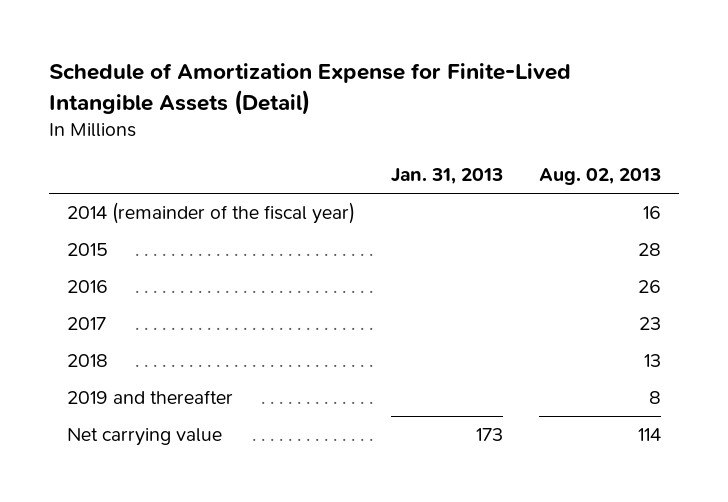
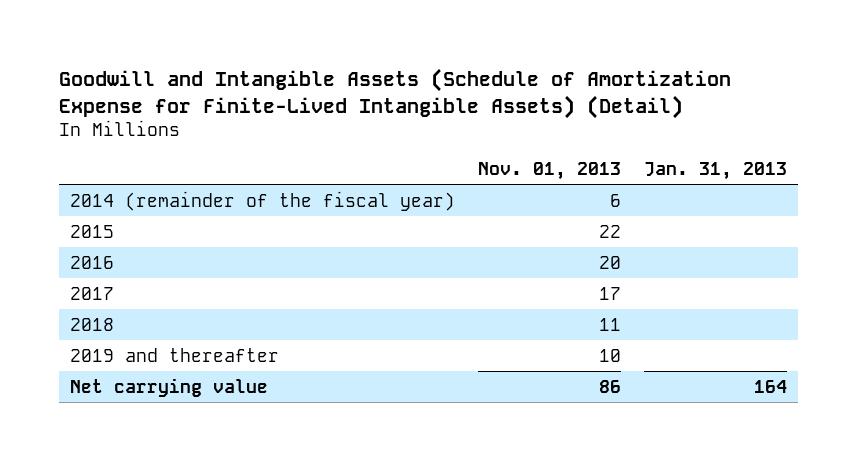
[48,63,571,115] Schedule of Amortization Expense for Finite-Lived Intangible Assets (Detail) -> [58,67,731,119] Goodwill and Intangible Assets (Schedule of Amortization Expense for Finite-Lived Intangible Assets) (Detail)
[538,168,661,186] Aug. 02, 2013 -> none
none -> [478,161,622,180] Nov. 01, 2013
[475,428,503,442] 173 -> [753,379,787,393] 164

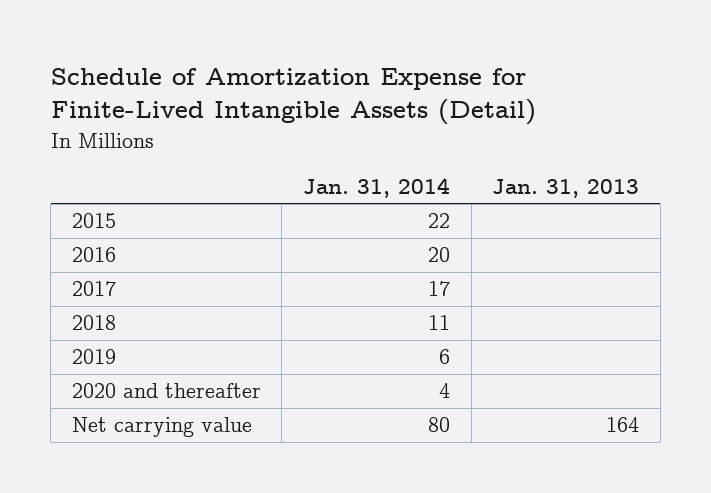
[58,67,731,119] Goodwill and Intangible Assets (Schedule of Amortization Expense for Finite-Lived Intangible Assets) (Detail) -> [50,67,536,126] Schedule of Amortization Expense for Finite-Lived Intangible Assets (Detail)
[478,161,622,180] Nov. 01, 2013 -> none
none -> [303,177,451,198] Jan. 31, 2014
[70,190,456,211] 2014 (remainder of the fiscal year) -> none
none -> [71,349,116,365] 2019
[70,347,280,362] 2019 and thereafter -> [71,383,261,399] 2020 and thereafter

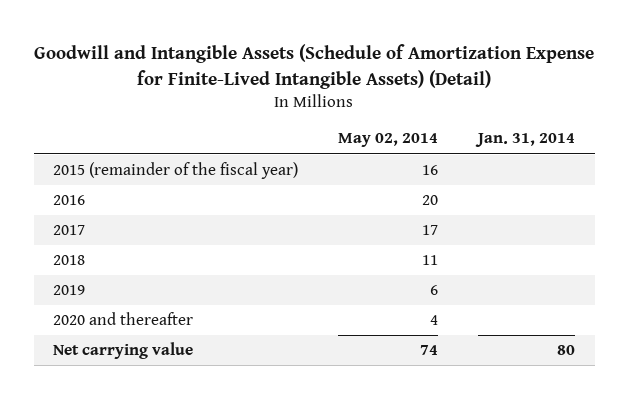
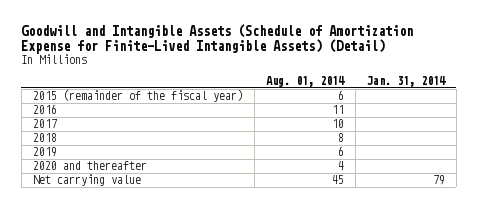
[338,133,439,148] May 02, 2014 -> none
none -> [265,76,345,88] Aug. 01, 2014
[556,345,575,356] 80 -> [432,175,445,186] 79

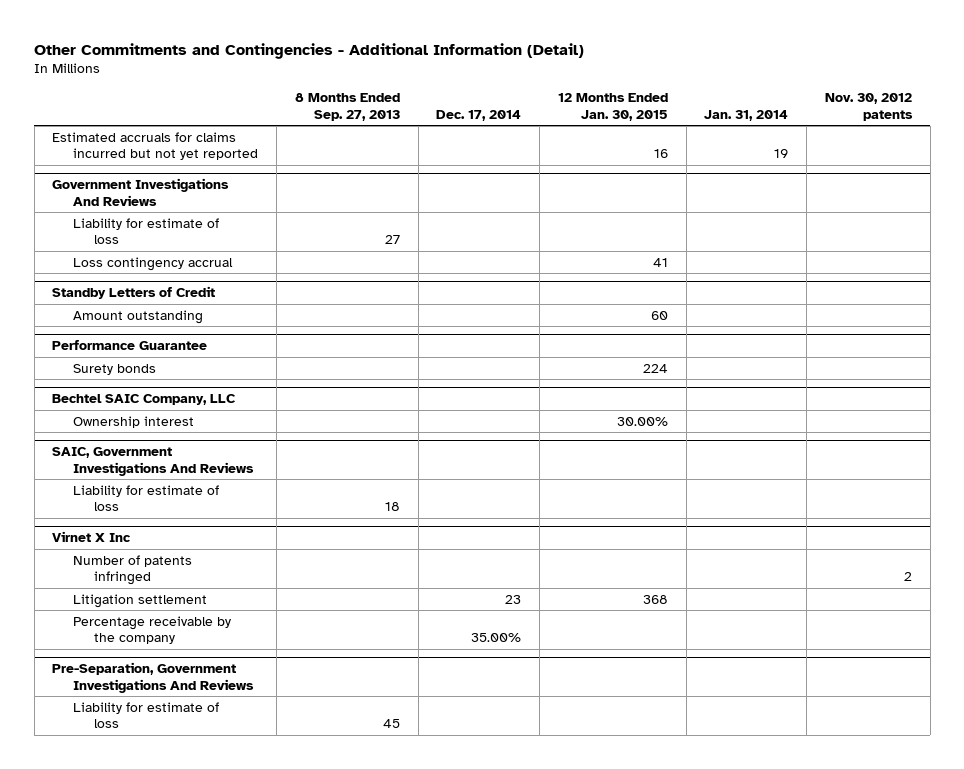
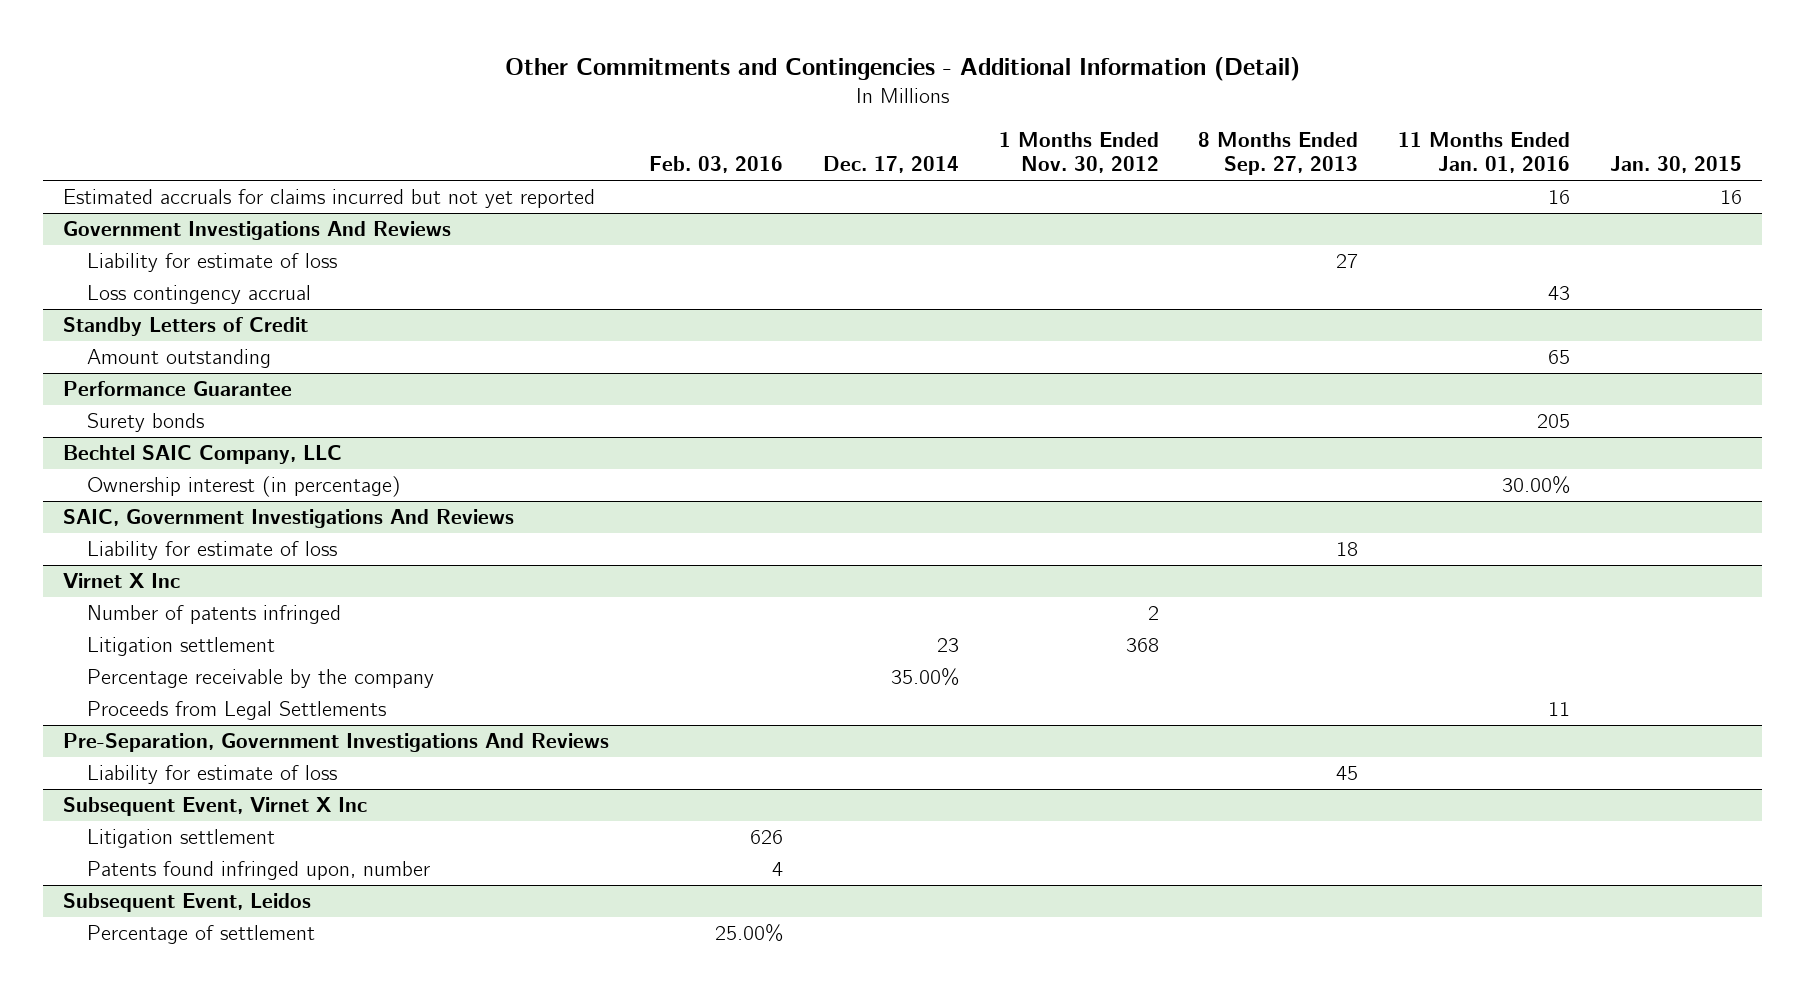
[557,92,668,121] 12 Months Ended Jan. 30, 2015 -> none
[704,109,789,121] Jan. 31, 2014 -> none
[824,92,913,121] Nov. 30, 2012 patents -> none
none -> [648,156,783,174] Feb. 03, 2016
none -> [998,132,1159,174] 1 Months Ended Nov. 30, 2012
none -> [1398,132,1571,174] 11 Months Ended Jan. 01, 2016
none -> [1610,156,1743,174] Jan. 30, 2015
[73,415,195,428] Ownership interest -> [87,476,402,498] Ownership interest (in percentage)
none -> [87,701,387,721] Proceeds from Legal Settlements
none -> [62,797,367,817] Subsequent Event, Virnet X Inc
none -> [87,829,276,849] Litigation settlement
none -> [87,861,431,881] Patents found infringed upon, number
none -> [62,893,311,913] Subsequent Event, Leidos
none -> [87,925,316,945] Percentage of settlement

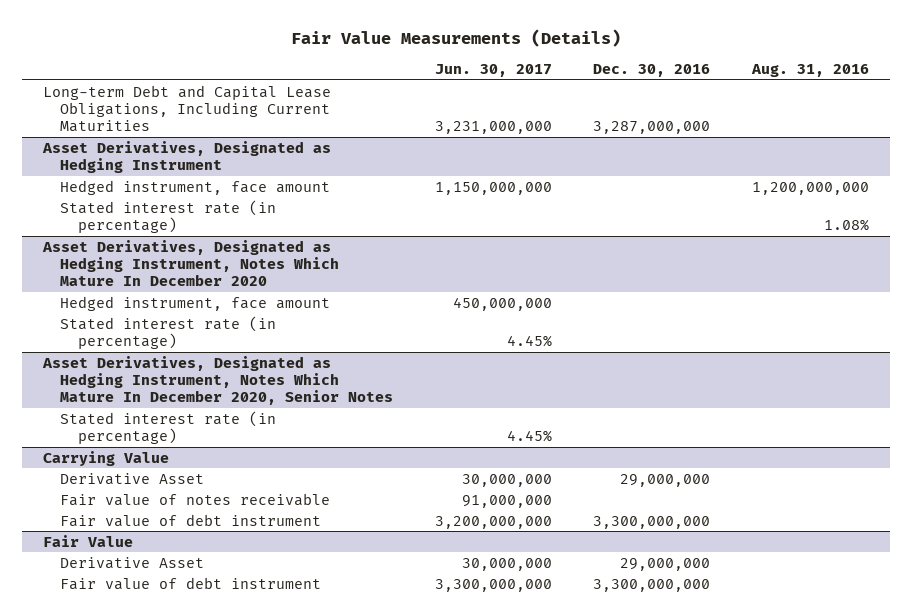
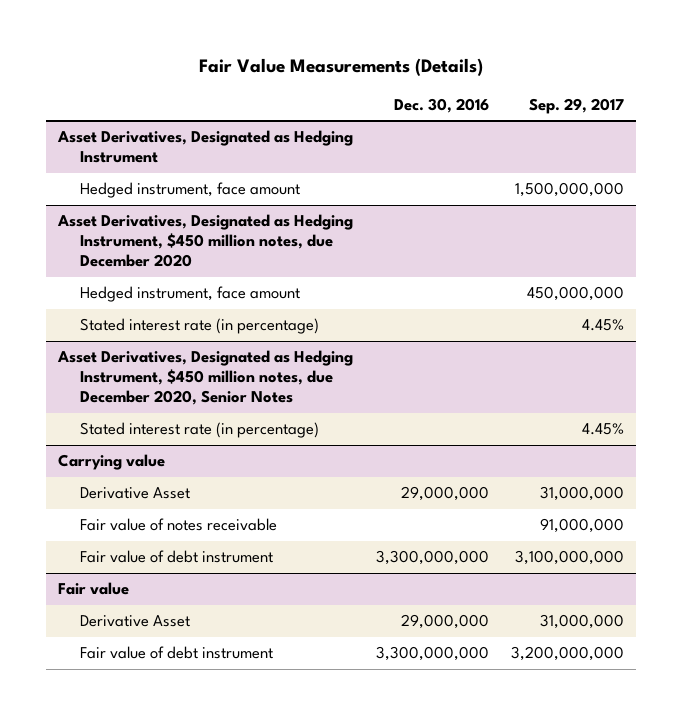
[434,64,552,78] Jun. 30, 2017 -> none
[751,64,870,78] Aug. 31, 2016 -> none
none -> [529,97,625,114] Sep. 29, 2017
[42,84,331,133] Long-term Debt and Capital Lease Obligations, Including Current Maturities -> none
[60,199,277,233] Stated interest rate (in percentage) -> none
[41,239,340,287] Asset Derivatives, Designated as Hedging Instrument, Notes Which Mature In December 2020 -> [56,214,353,268] Asset Derivatives, Designated as Hedging Instrument, $450 million notes, due December 2020
[41,355,394,406] Asset Derivatives, Designated as Hedging Instrument, Notes Which Mature In December 2020, Senior Notes -> [56,350,353,406] Asset Derivatives, Designated as Hedging Instrument, $450 million notes, due December 2020, Senior Notes
[42,450,169,466] Carrying Value -> [57,454,165,471] Carrying value
[42,534,133,547] Fair Value -> [57,582,129,596] Fair value

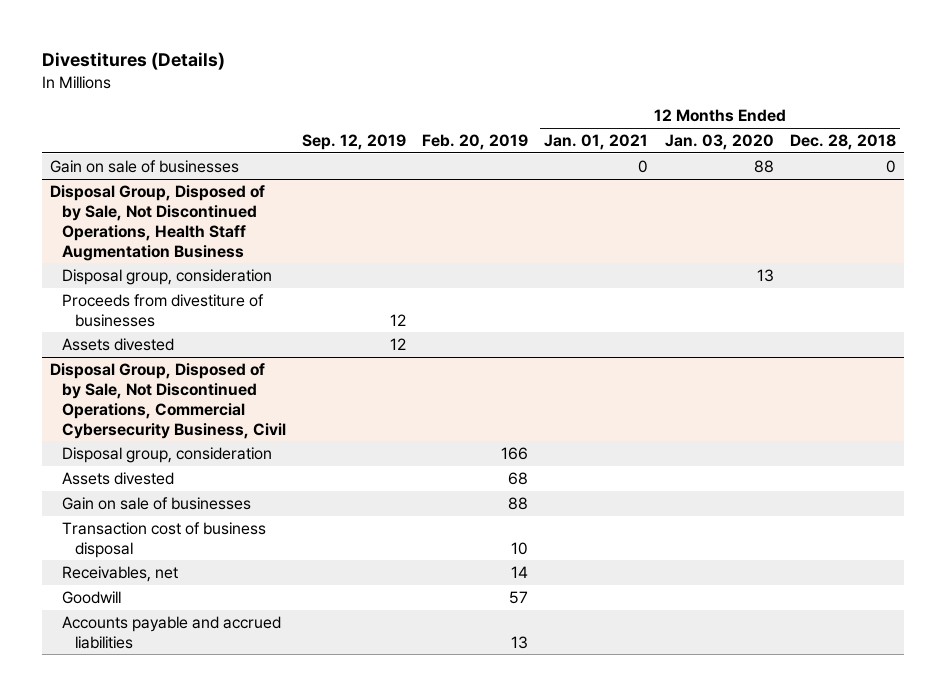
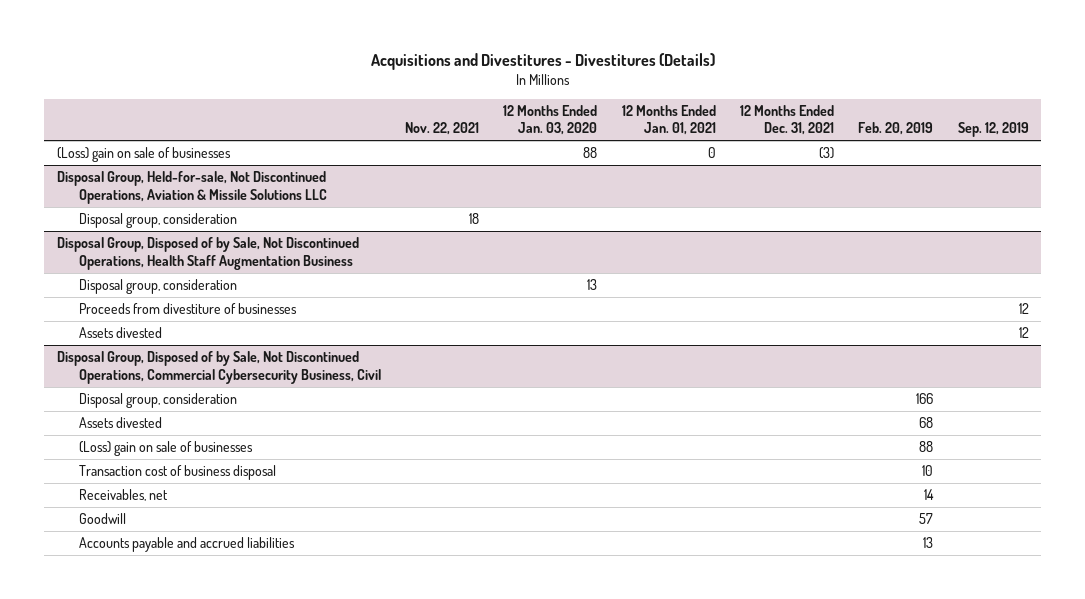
[41,52,225,71] Divestitures (Details) -> [370,53,715,71] Acquisitions and Divestitures - Divestitures (Details)
[789,134,896,151] Dec. 28, 2018 -> none
none -> [405,122,480,136] Nov. 22, 2021
none -> [740,104,835,136] 12 Months Ended Dec. 31, 2021
[49,159,239,173] Gain on sale of businesses -> [56,147,231,163] (Loss) gain on sale of businesses
none -> [56,171,327,204] Disposal Group, Held-for-sale, Not Discontinued Operations, Aviation & Missile Solutions LLC
none -> [78,213,237,229] Disposal group, consideration
[62,496,252,510] Gain on sale of businesses -> [78,441,253,457] (Loss) gain on sale of businesses

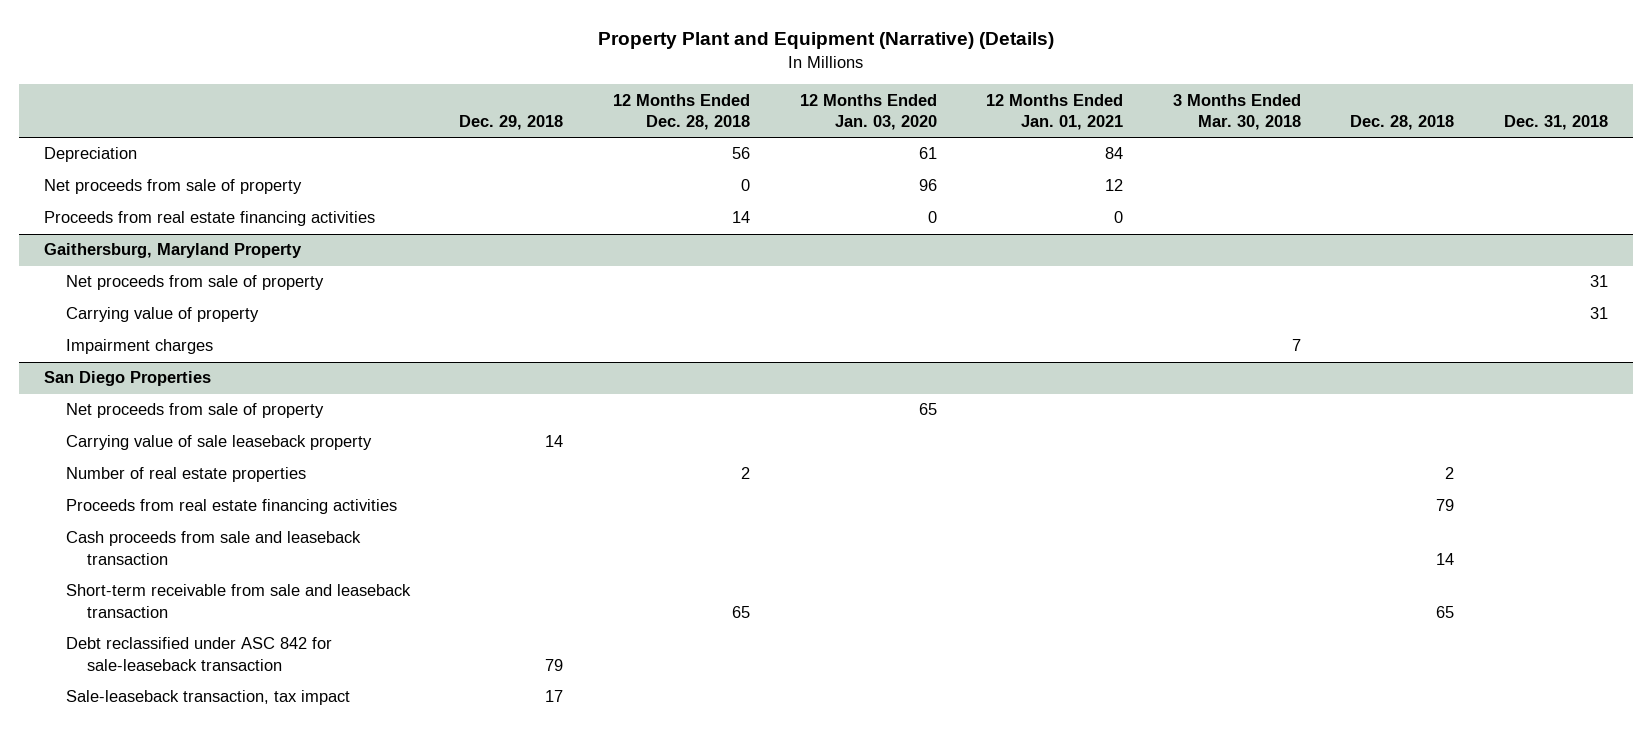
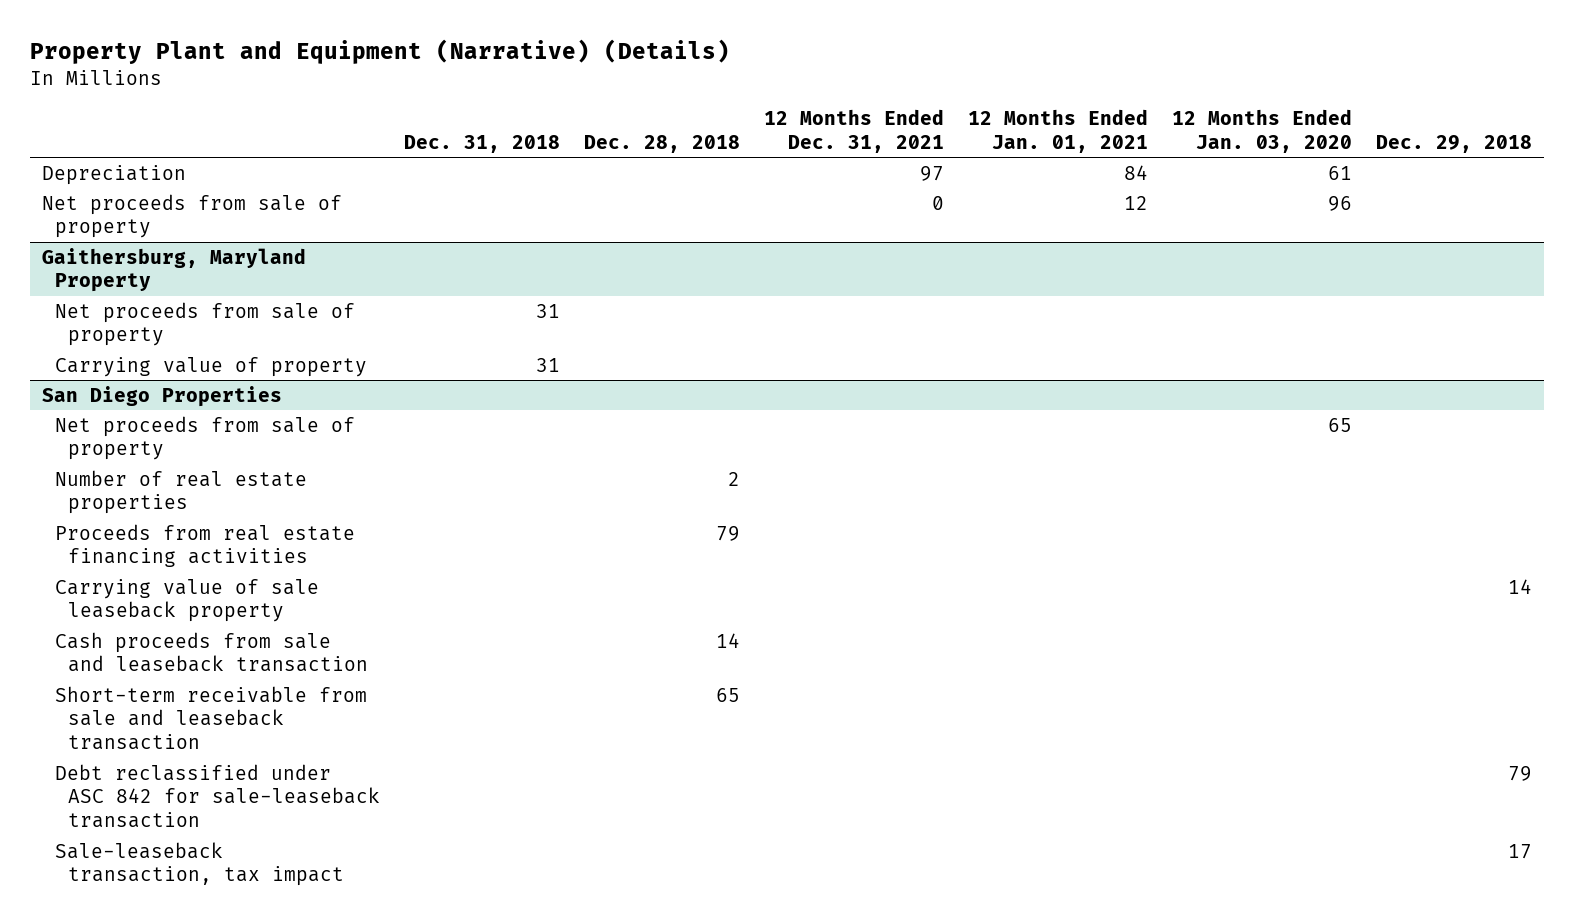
[612,93,750,131] 12 Months Ended Dec. 28, 2018 -> none
[1172,93,1301,131] 3 Months Ended Mar. 30, 2018 -> none
none -> [764,109,945,153] 12 Months Ended Dec. 31, 2021
[44,211,376,227] Proceeds from real estate financing activities -> none
[65,339,213,355] Impairment charges -> none
[65,435,372,451] Carrying value of sale leaseback property -> [54,578,319,623] Carrying value of sale leaseback property

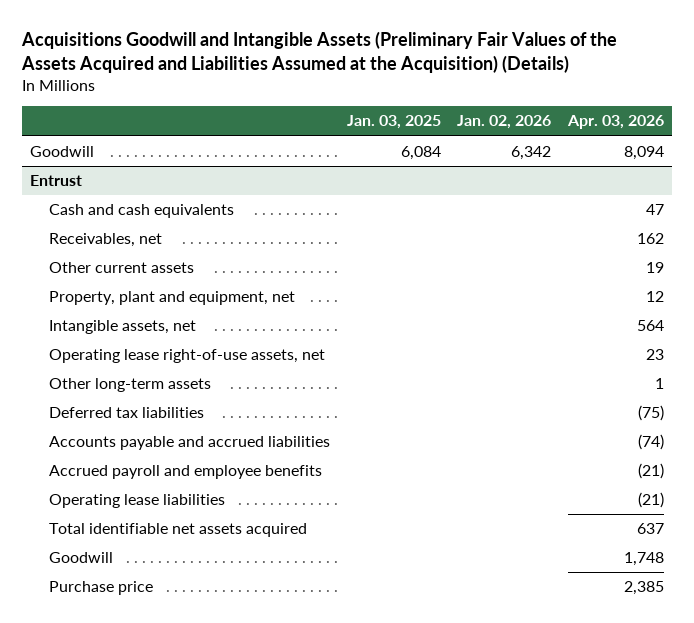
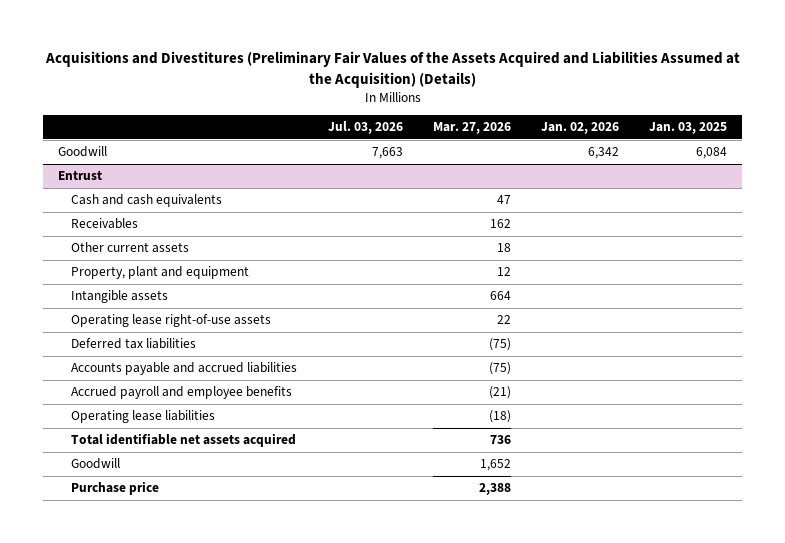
[20,30,617,73] Acquisitions Goodwill and Intangible Assets (Preliminary Fair Values of the Assets Acquired and Liabilities Assumed at the Acquisition) (Details) -> [44,51,740,88] Acquisitions and Divestitures (Preliminary Fair Values of the Assets Acquired and Liabilities Assumed at the Acquisition) (Details)
[566,115,664,130] Apr. 03, 2026 -> none
none -> [327,121,403,135] Jul. 03, 2026
none -> [432,122,511,135] Mar. 27, 2026
[48,233,162,248] Receivables, net -> [71,218,139,230] Receivables
[48,378,211,393] Other long-term assets -> none
[48,291,295,306] Property, plant and equipment, net -> [71,266,250,280] Property, plant and equipment
[48,320,196,335] Intangible assets, net -> [71,290,169,304] Intangible assets
[48,349,325,364] Operating lease right-of-use assets, net -> [71,314,272,328] Operating lease right-of-use assets

